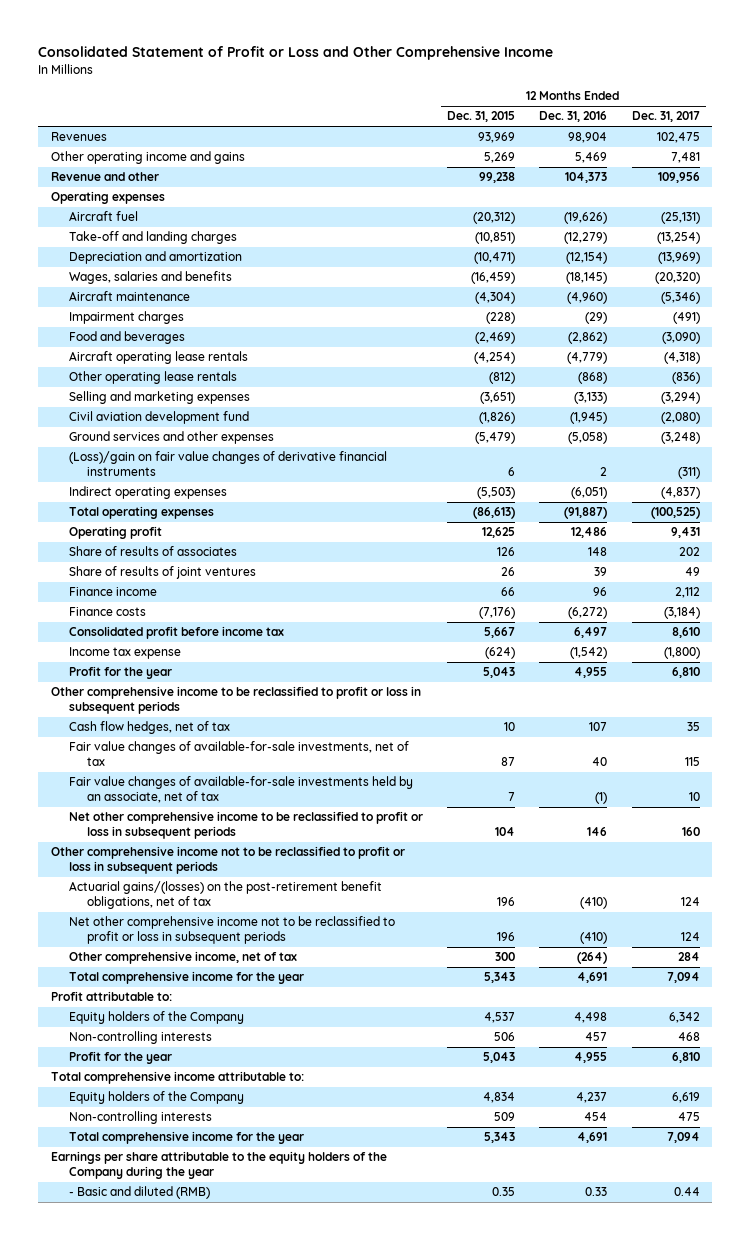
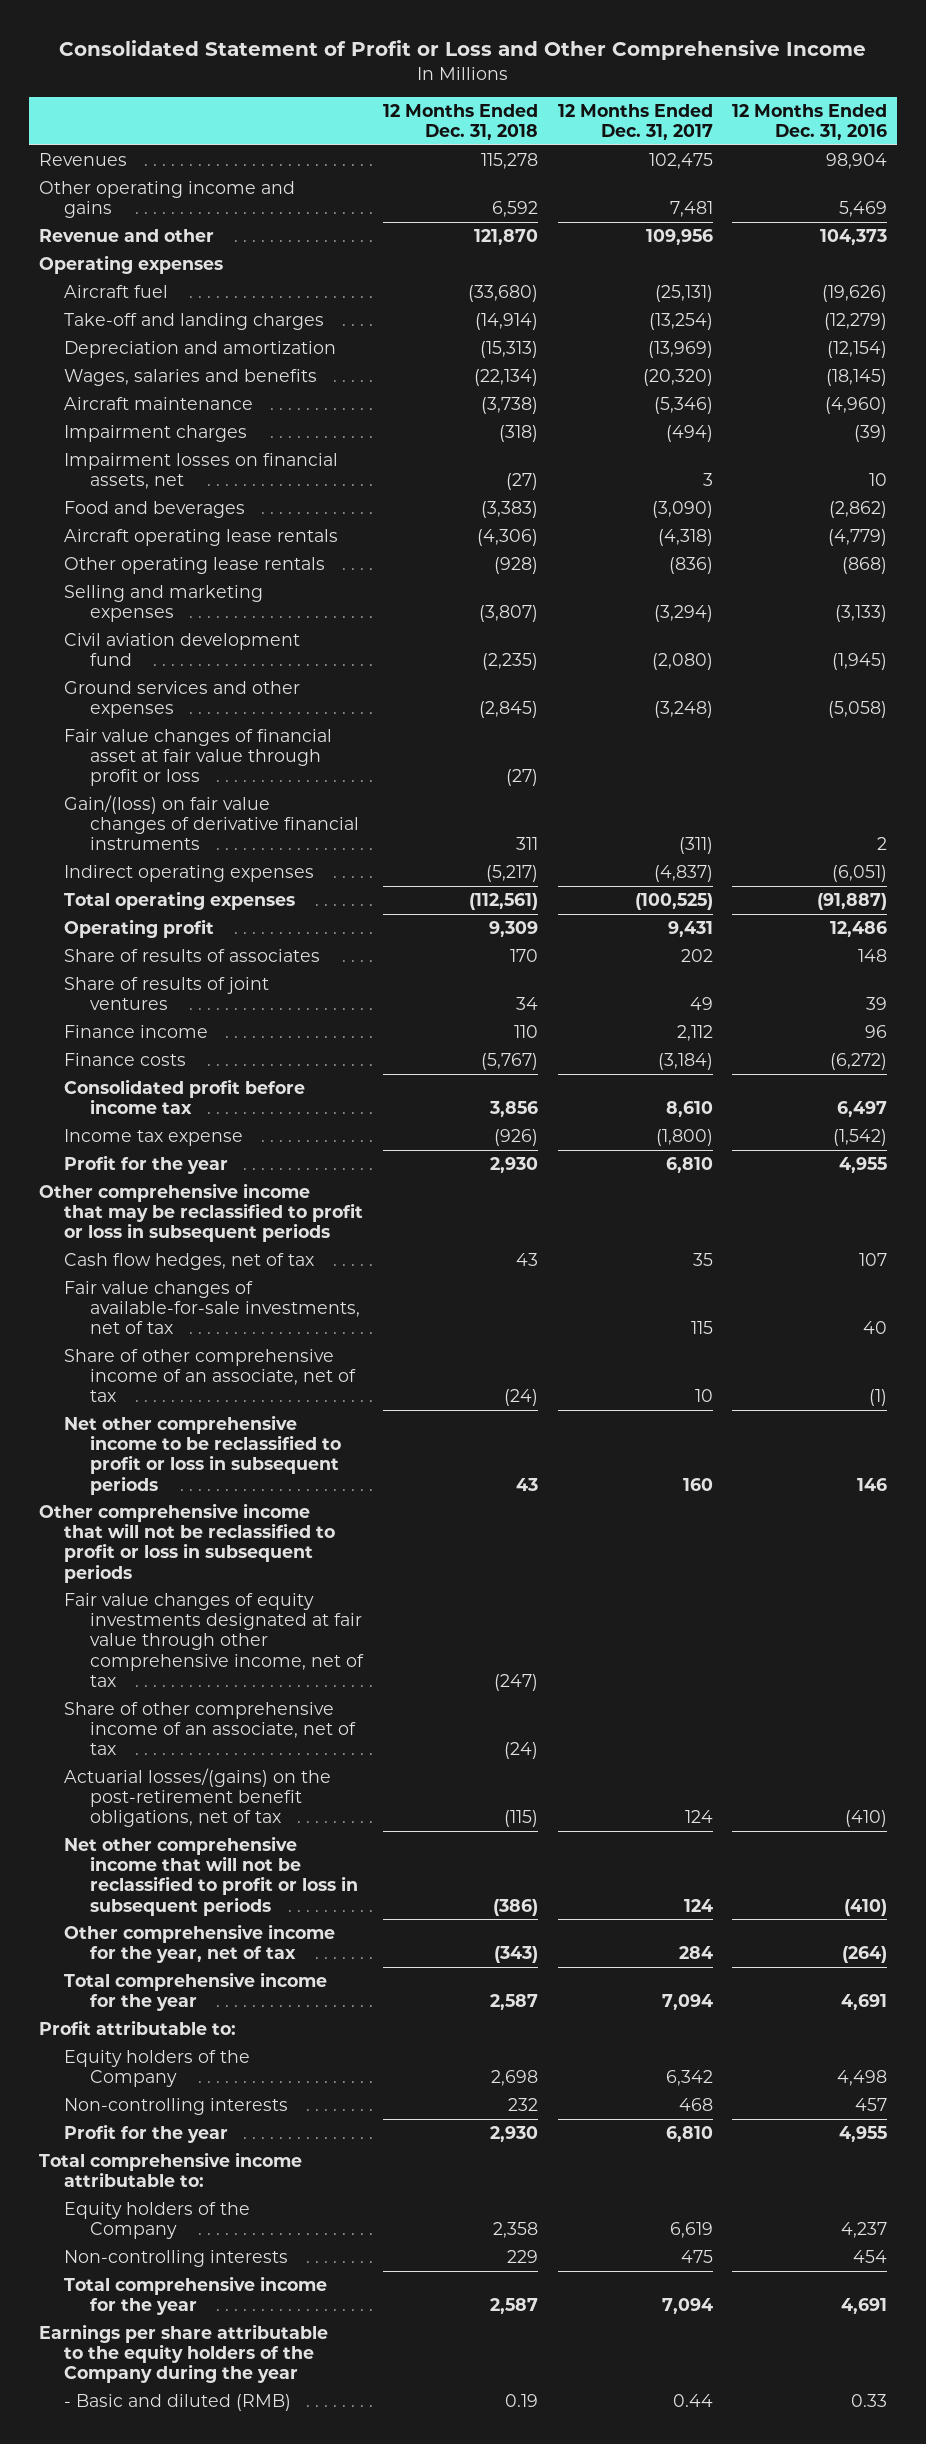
[446,111,515,123] Dec. 31, 2015 -> none
none -> [382,103,538,141] 12 Months Ended Dec. 31, 2018
[585,312,608,325] (29) -> [854,425,888,443] (39)
[672,312,700,325] (491) -> [665,425,713,443] (494)
none -> [64,453,339,490] Impairment losses on financial assets, net
none -> [64,729,333,787] Fair value changes of financial asset at fair value through profit or loss
[68,451,387,477] (Loss)/gain on fair value changes of derivative financial instruments -> [64,795,359,851] Gain/(loss) on fair value changes of derivative financial instruments
[50,686,421,715] Other comprehensive income to be reclassified to profit or loss in subsequent periods -> [38,1183,364,1243] Other comprehensive income that may be reclassified to profit or loss in subsequent periods
[68,776,413,804] Fair value changes of available-for-sale investments held by an associate, net of tax -> [64,1349,356,1403] Share of other comprehensive income of an associate, net of tax
[50,846,405,875] Other comprehensive income not to be reclassified to profit or loss in subsequent periods -> [38,1503,336,1583] Other comprehensive income that will not be reclassified to profit or loss in subsequent periods
none -> [64,1593,364,1687] Fair value changes of equity investments designated at fair value through other comprehensive income, net of tax
none -> [64,1702,356,1756] Share of other comprehensive income of an associate, net of tax
[68,881,382,910] Actuarial gains/(losses) on the post-retirement benefit obligations, net of tax -> [64,1768,332,1828] Actuarial losses/(gains) on the post-retirement benefit obligations, net of tax
[68,916,395,945] Net other comprehensive income not to be reclassified to profit or loss in subsequent periods -> [64,1836,358,1916] Net other comprehensive income that will not be reclassified to profit or loss in subsequent periods
[68,951,297,965] Other comprehensive income, net of tax -> [64,1924,336,1964] Other comprehensive income for the year, net of tax

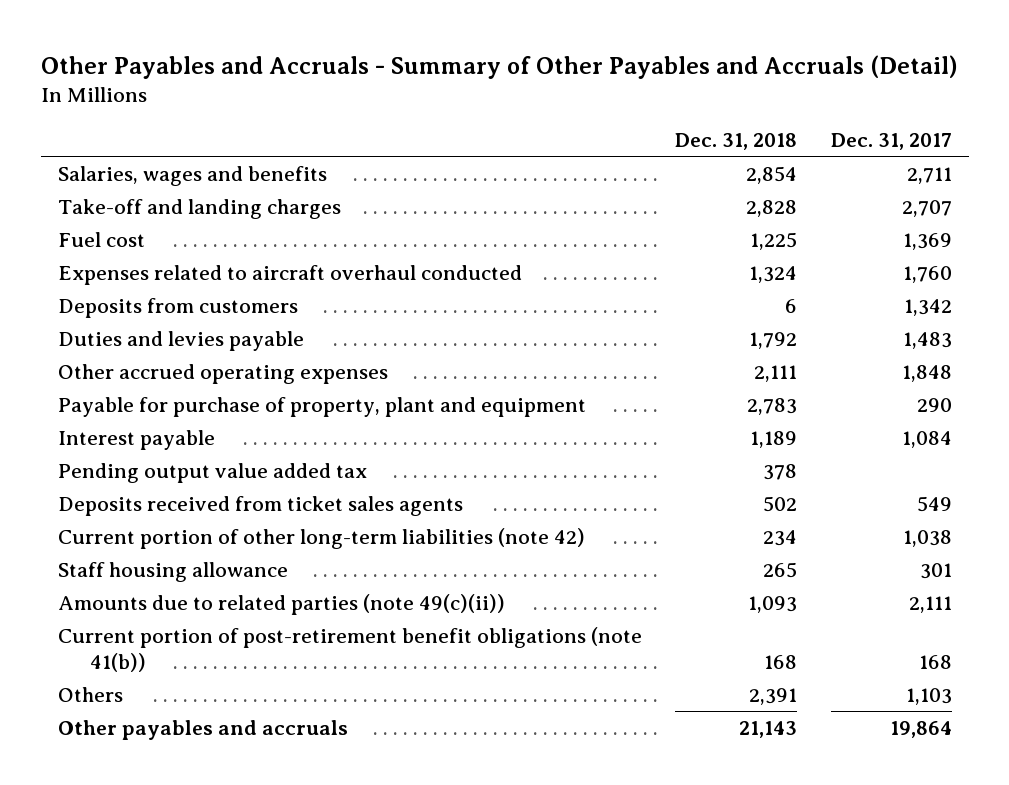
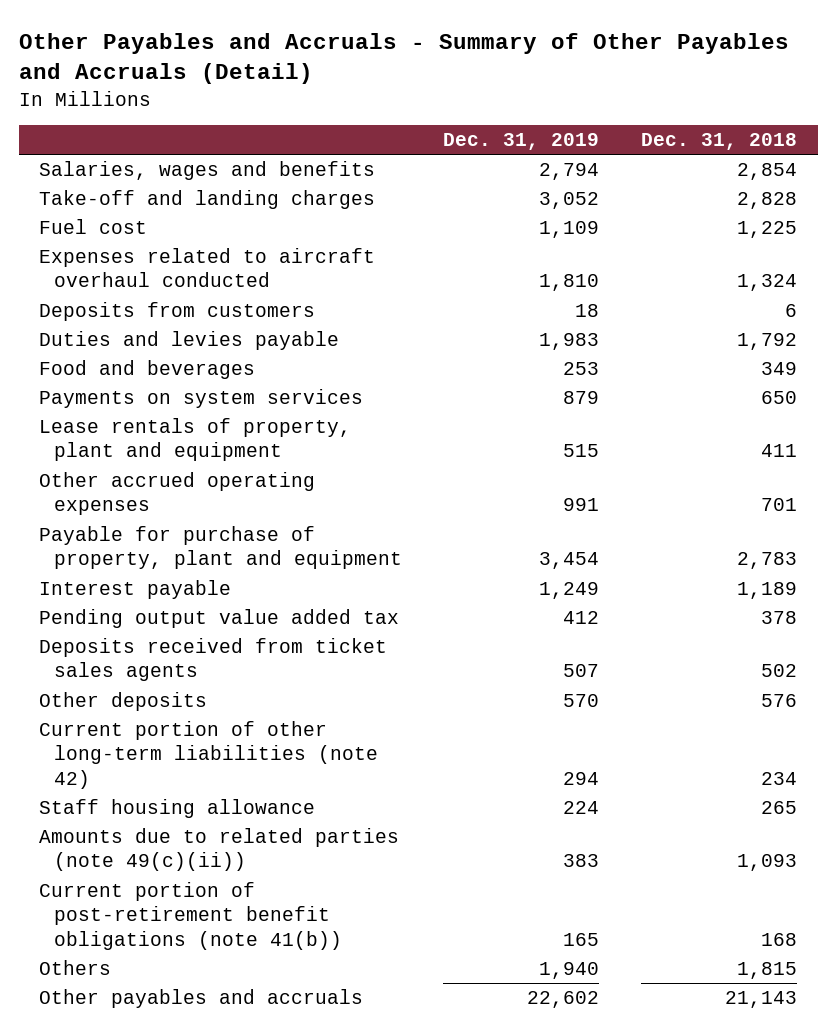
[830,132,952,150] Dec. 31, 2017 -> none
none -> [443,133,600,151] Dec. 31, 2019
none -> [39,360,256,380] Food and beverages
none -> [39,389,364,409] Payments on system services
none -> [39,418,352,462] Lease rentals of property, plant and equipment
[754,364,798,382] 2,111 -> [760,498,797,512] 701
none -> [39,692,208,712] Other deposits
[749,687,798,705] 2,391 -> [736,962,797,980] 1,815

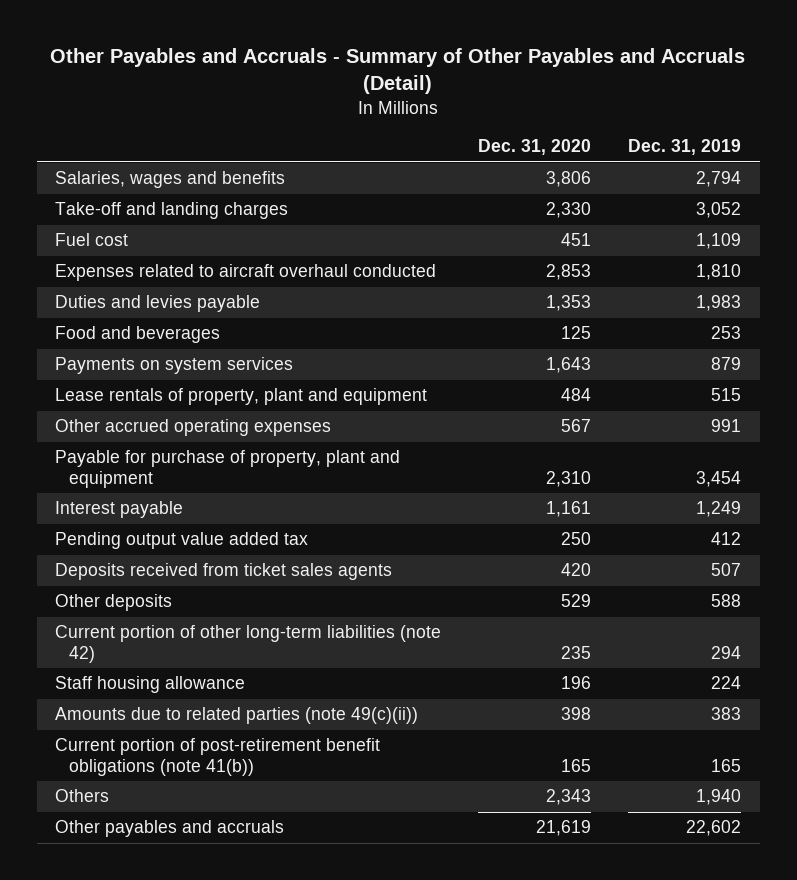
[640,133,797,151] Dec. 31, 2018 -> none
none -> [478,139,592,156] Dec. 31, 2020
[39,302,316,322] Deposits from customers -> none
[563,694,600,708] 570 -> [711,594,742,608] 588

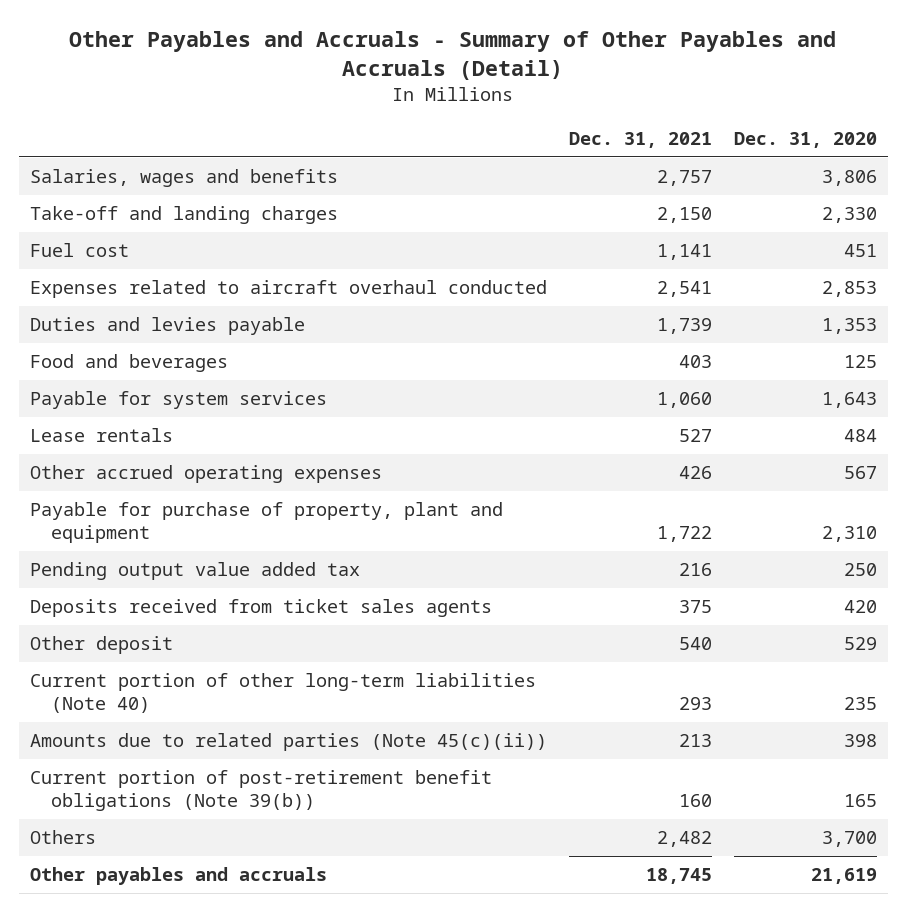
[628,139,742,156] Dec. 31, 2019 -> none
none -> [568,131,712,148] Dec. 31, 2021
[55,357,294,375] Payments on system services -> [29,391,327,410] Payable for system services
[55,388,428,406] Lease rentals of property, plant and equipment -> [29,428,173,443] Lease rentals
[55,501,184,519] Interest payable -> none
[55,676,246,694] Staff housing allowance -> none
[55,594,173,612] Other deposits -> [29,636,173,655] Other deposit
[55,625,442,663] Current portion of other long-term liabilities (note 42) -> [29,673,536,714] Current portion of other long-term liabilities (Note 40)
[55,707,419,725] Amounts due to related parties (note 49(c)(ii)) -> [29,733,547,752] Amounts due to related parties (Note 45(c)(ii))
[55,738,381,776] Current portion of post-retirement benefit obligations (note 41(b)) -> [29,770,492,812] Current portion of post-retirement benefit obligations (Note 39(b))
[546,789,592,806] 2,343 -> [821,831,877,848] 3,700

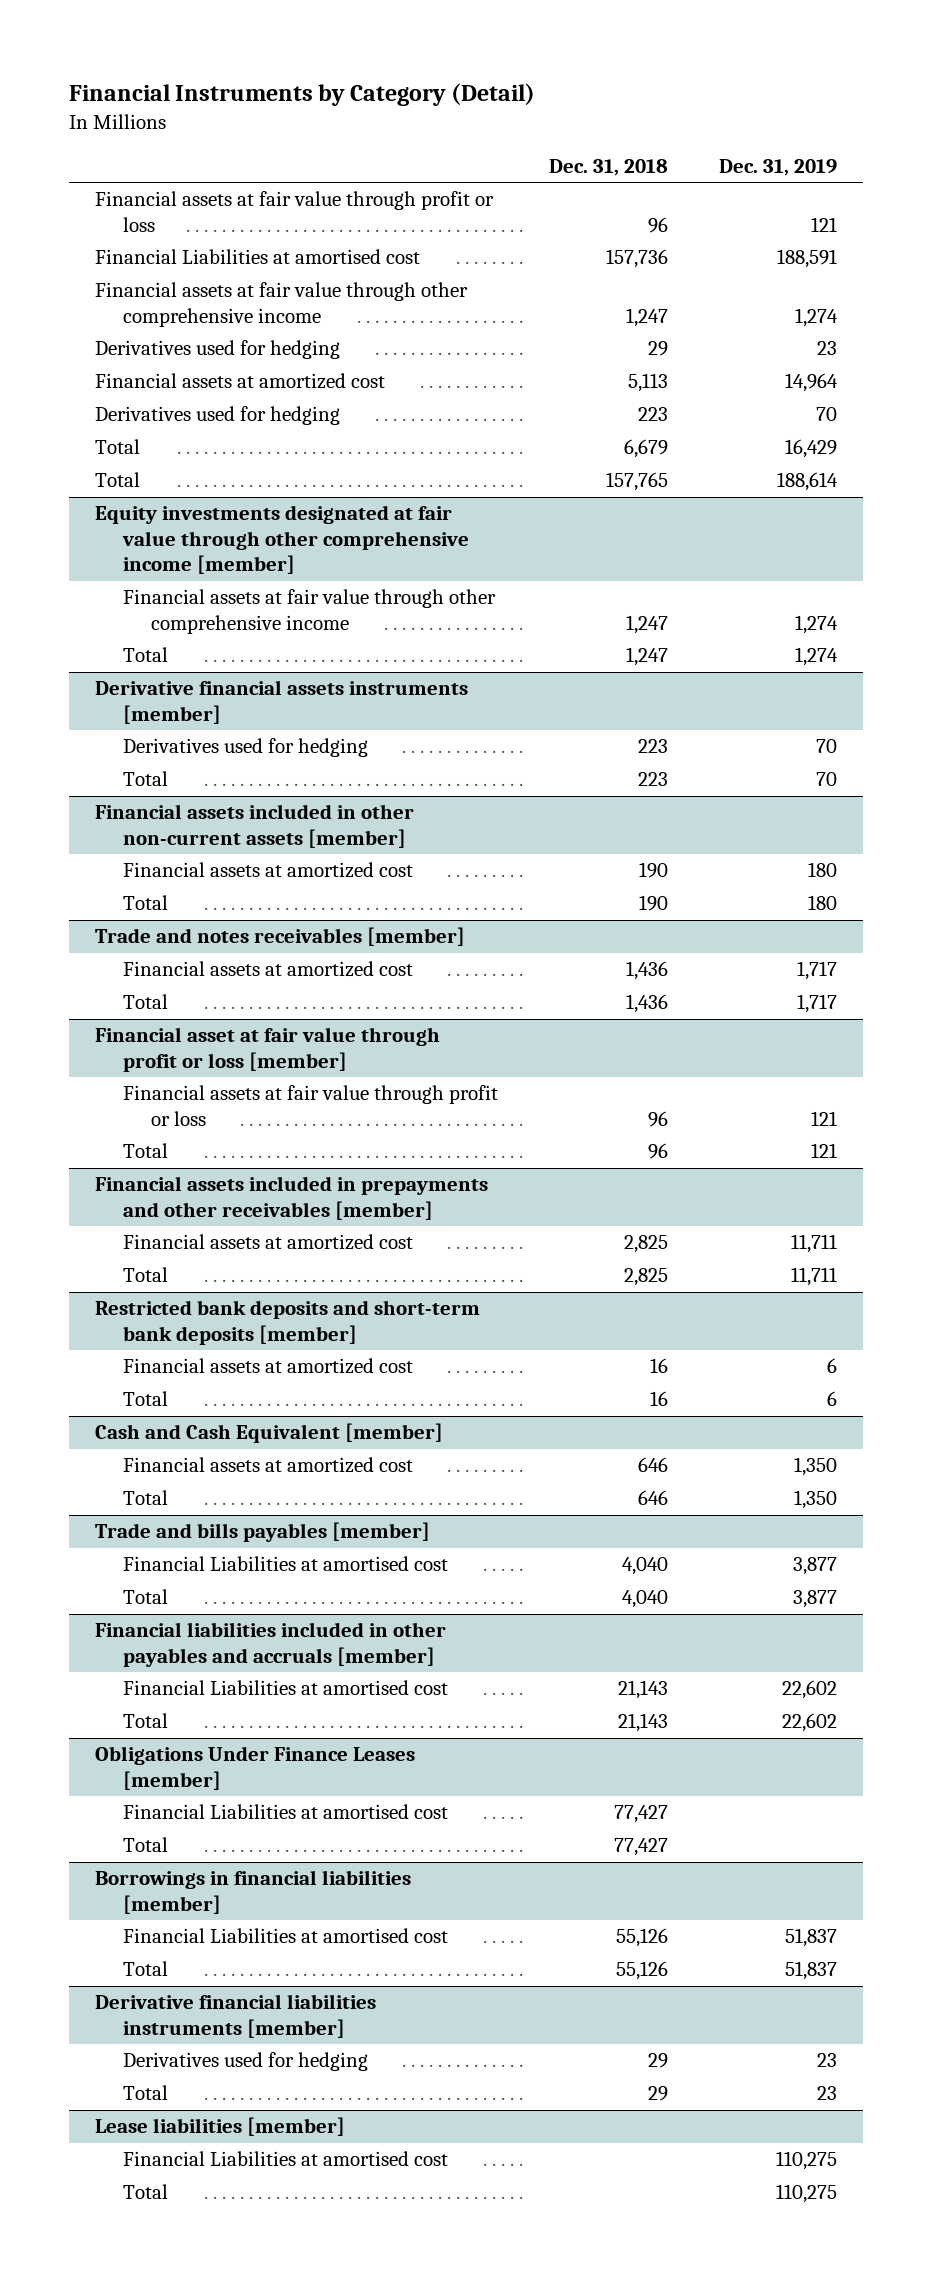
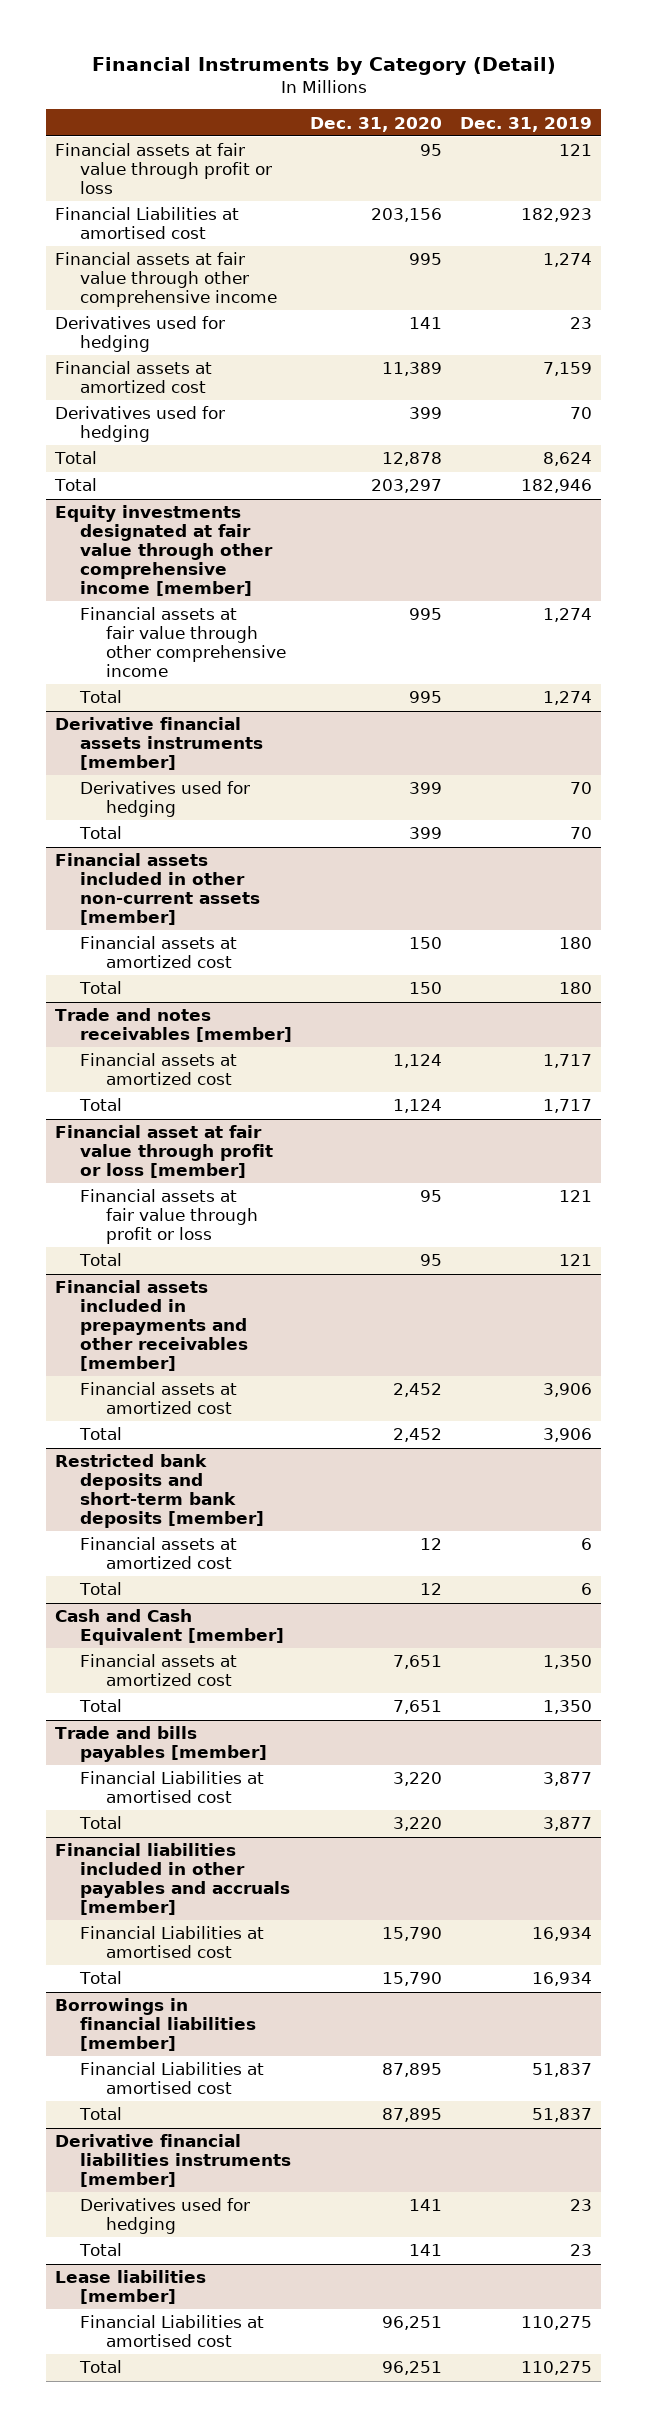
[549,158,669,176] Dec. 31, 2018 -> none
none -> [310,116,443,132] Dec. 31, 2020
[777,249,838,269] 188,591 -> [521,208,593,223] 182,923
[785,373,839,393] 14,964 -> [543,362,593,377] 7,159
[785,439,838,459] 16,429 -> [543,452,593,467] 8,624
[777,472,839,492] 188,614 -> [521,479,593,494] 182,946
[791,1234,838,1254] 11,711 -> [543,1383,593,1398] 3,906
[791,1267,838,1287] 11,711 -> [543,1428,593,1443] 3,906
[94,1746,415,1790] Obligations Under Finance Leases [member] -> none
[122,1804,448,1820] Financial Liabilities at amortised cost -> none
[122,1837,168,1853] Total -> none
[782,1680,838,1700] 22,602 -> [532,1927,593,1942] 16,934
[782,1713,838,1733] 22,602 -> [532,1972,593,1987] 16,934

